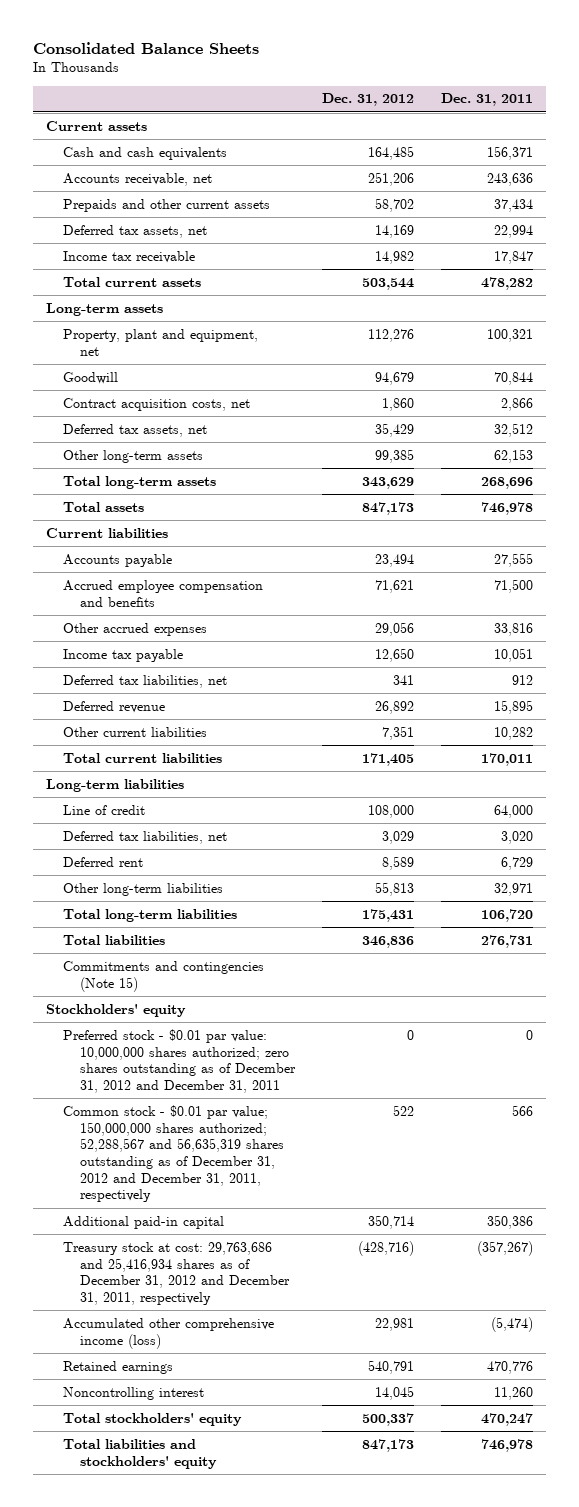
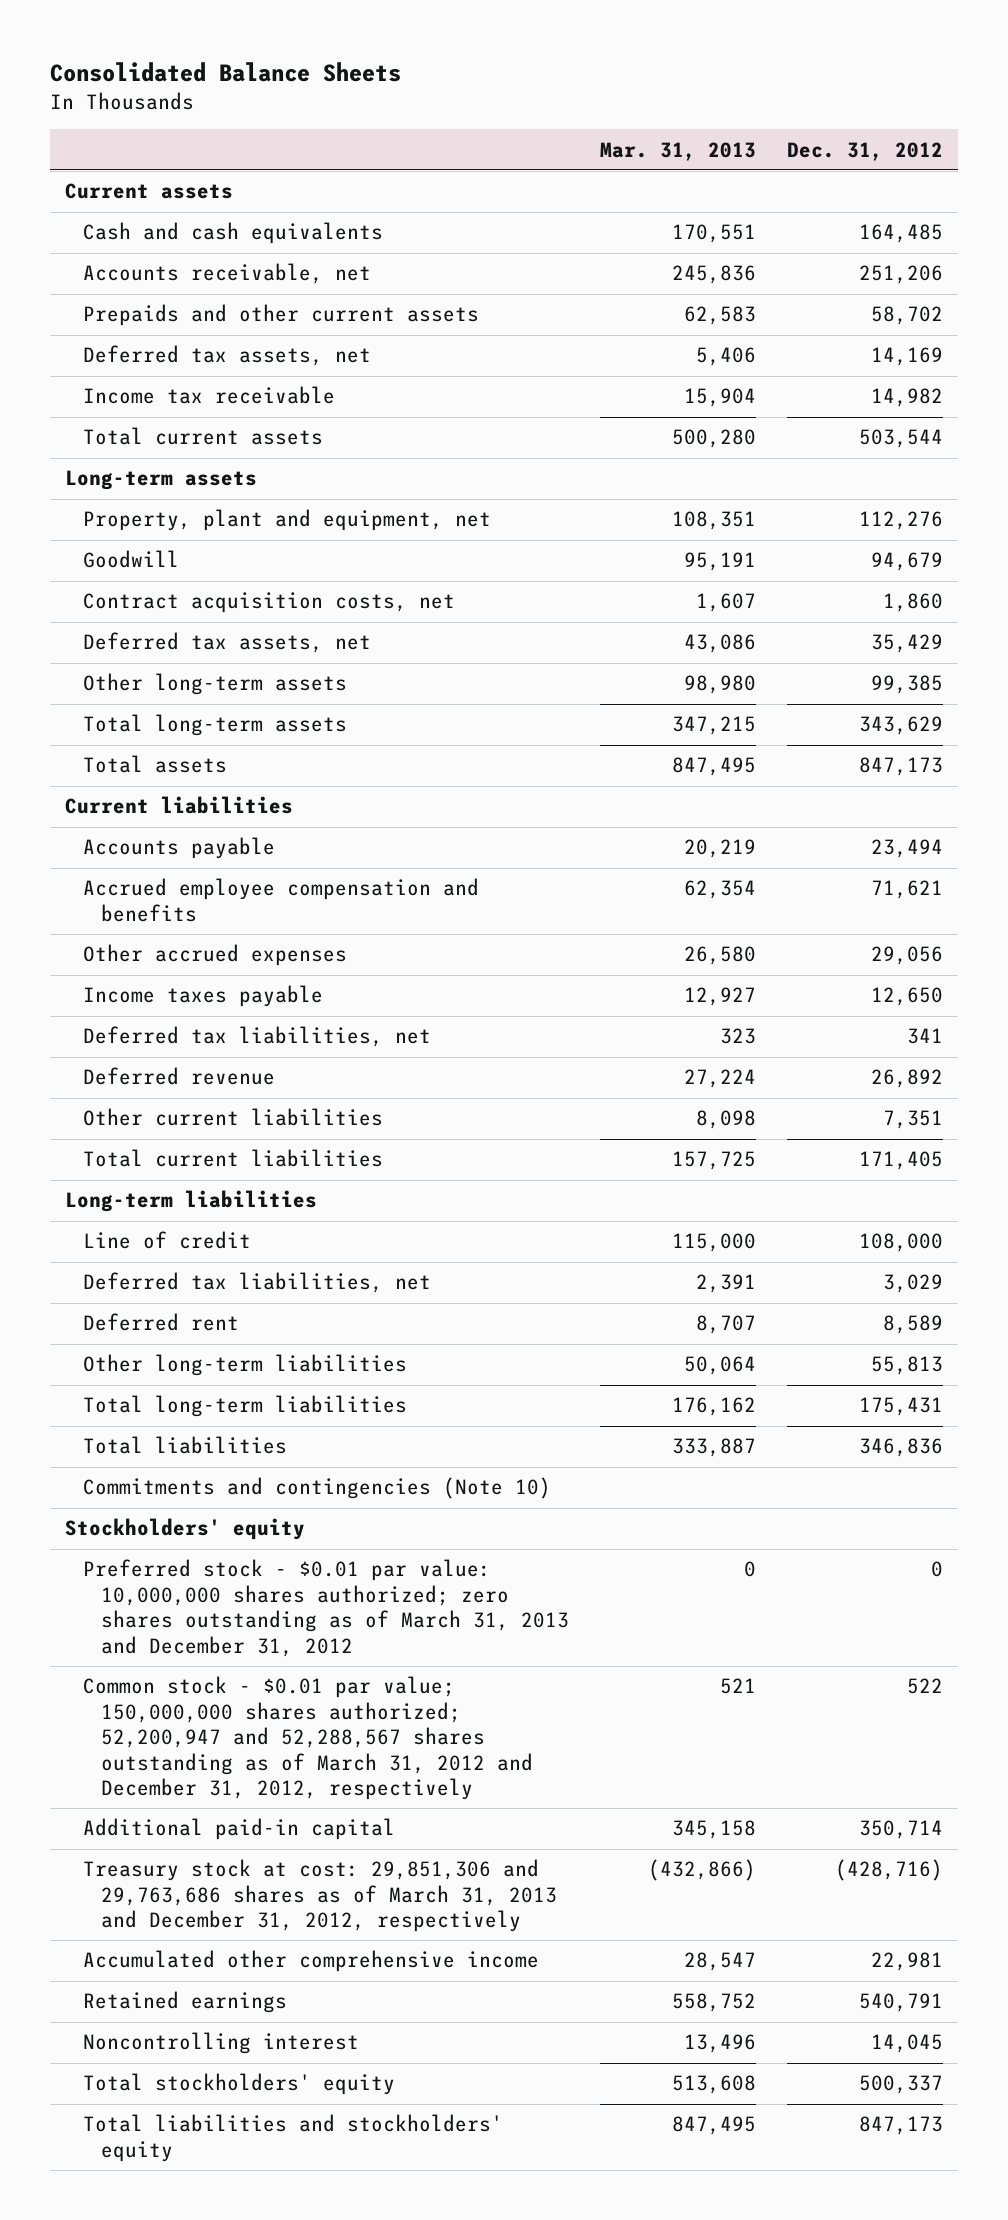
[440,93,533,107] Dec. 31, 2011 -> none
none -> [600,141,757,161] Mar. 31, 2013
[63,648,184,662] Income tax payable -> [83,985,324,1008] Income taxes payable
[63,960,265,992] Commitments and contingencies (Note 15) -> [83,1477,552,1500] Commitments and contingencies (Note 10)
[63,1028,297,1093] Preferred stock - $0.01 par value: 10,000,000 shares authorized; zero shares outstanding as of December 31, 2012 and December 31, 2011 -> [83,1559,570,1657] Preferred stock - $0.01 par value: 10,000,000 shares authorized; zero shares outstanding as of March 31, 2013 and December 31, 2012
[63,1104,285,1203] Common stock - $0.01 par value; 150,000,000 shares authorized; 52,288,567 and 56,635,319 shares outstanding as of December 31, 2012 and December 31, 2011, respectively -> [83,1676,534,1801] Common stock - $0.01 par value; 150,000,000 shares authorized; 52,200,947 and 52,288,567 shares outstanding as of March 31, 2012 and December 31, 2012, respectively
[63,1241,291,1305] Treasury stock at cost: 29,763,686 and 25,416,934 shares as of December 31, 2012 and December 31, 2011, respectively -> [83,1859,558,1933] Treasury stock at cost: 29,851,306 and 29,763,686 shares as of March 31, 2013 and December 31, 2012, respectively
[63,1317,275,1349] Accumulated other comprehensive income (loss) -> [83,1950,540,1973] Accumulated other comprehensive income

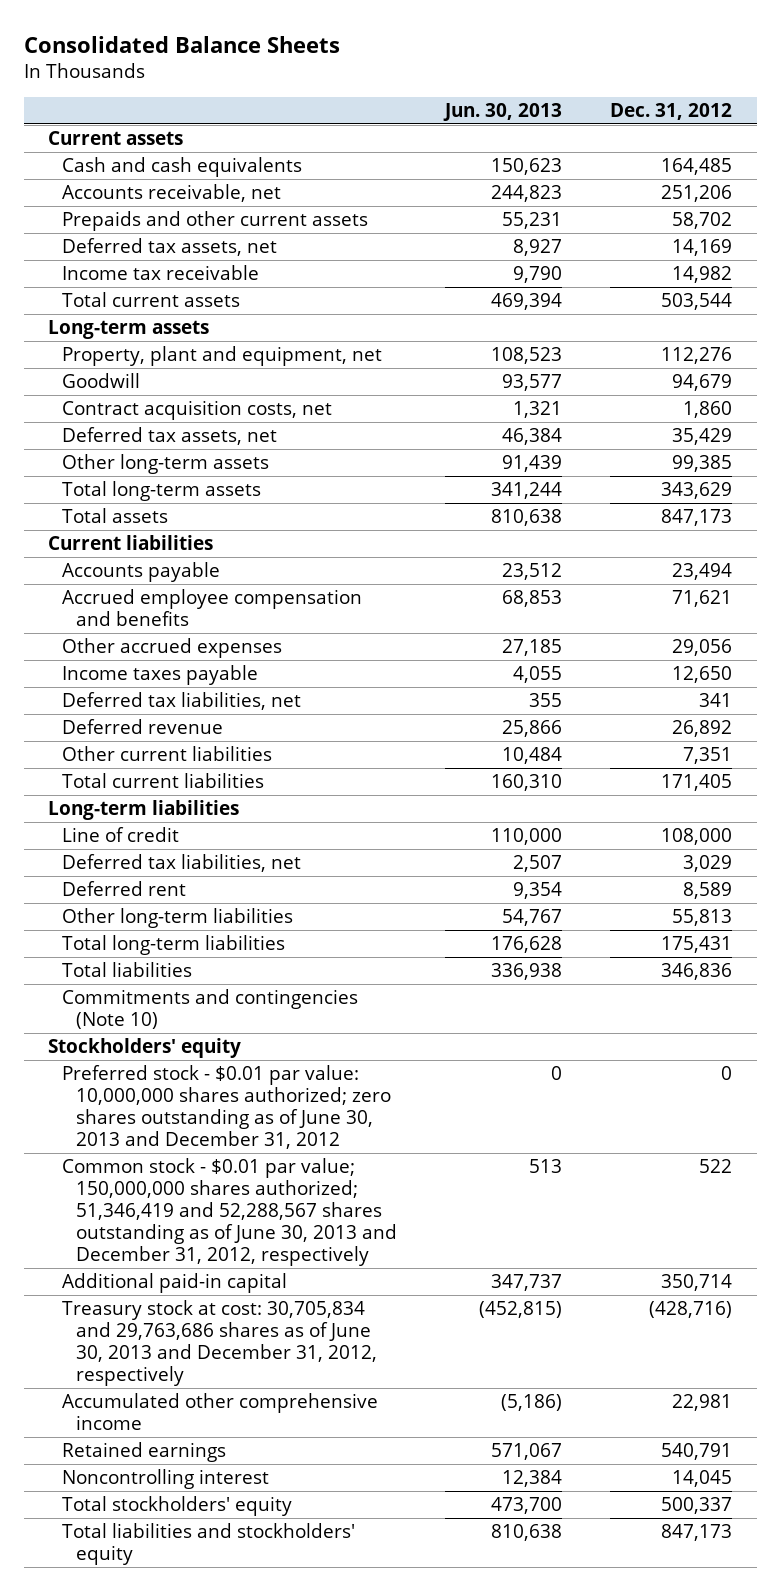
[600,141,757,161] Mar. 31, 2013 -> none
none -> [442,102,562,121] Jun. 30, 2013
[83,1559,570,1657] Preferred stock - $0.01 par value: 10,000,000 shares authorized; zero shares outstanding as of March 31, 2013 and December 31, 2012 -> [61,1065,391,1150] Preferred stock - $0.01 par value: 10,000,000 shares authorized; zero shares outstanding as of June 30, 2013 and December 31, 2012
[83,1676,534,1801] Common stock - $0.01 par value; 150,000,000 shares authorized; 52,200,947 and 52,288,567 shares outstanding as of March 31, 2012 and December 31, 2012, respectively -> [61,1158,397,1267] Common stock - $0.01 par value; 150,000,000 shares authorized; 51,346,419 and 52,288,567 shares outstanding as of June 30, 2013 and December 31, 2012, respectively
[83,1859,558,1933] Treasury stock at cost: 29,851,306 and 29,763,686 shares as of March 31, 2013 and December 31, 2012, respectively -> [61,1300,377,1387] Treasury stock at cost: 30,705,834 and 29,763,686 shares as of June 30, 2013 and December 31, 2012, respectively

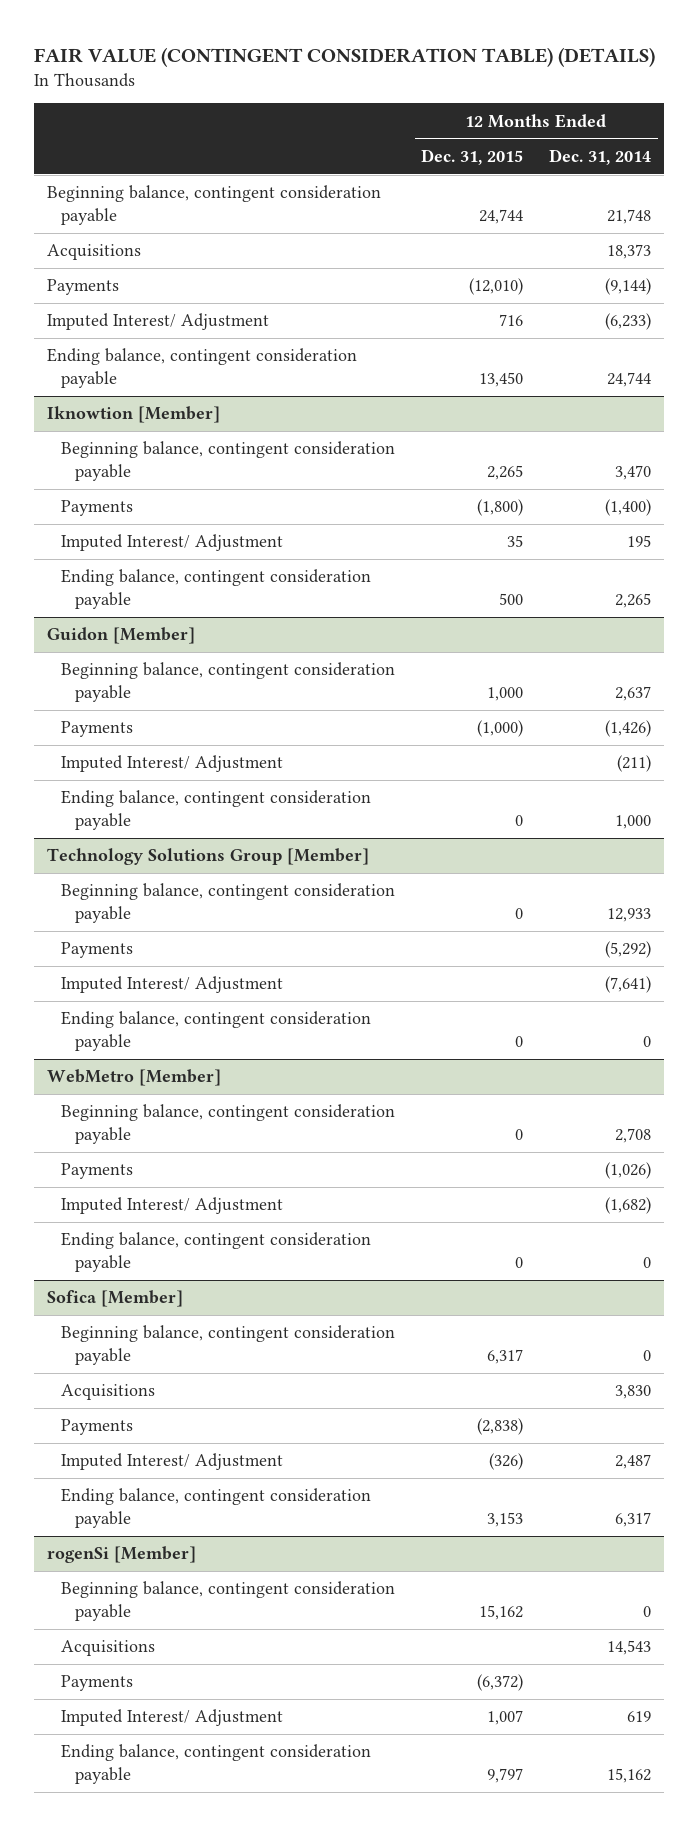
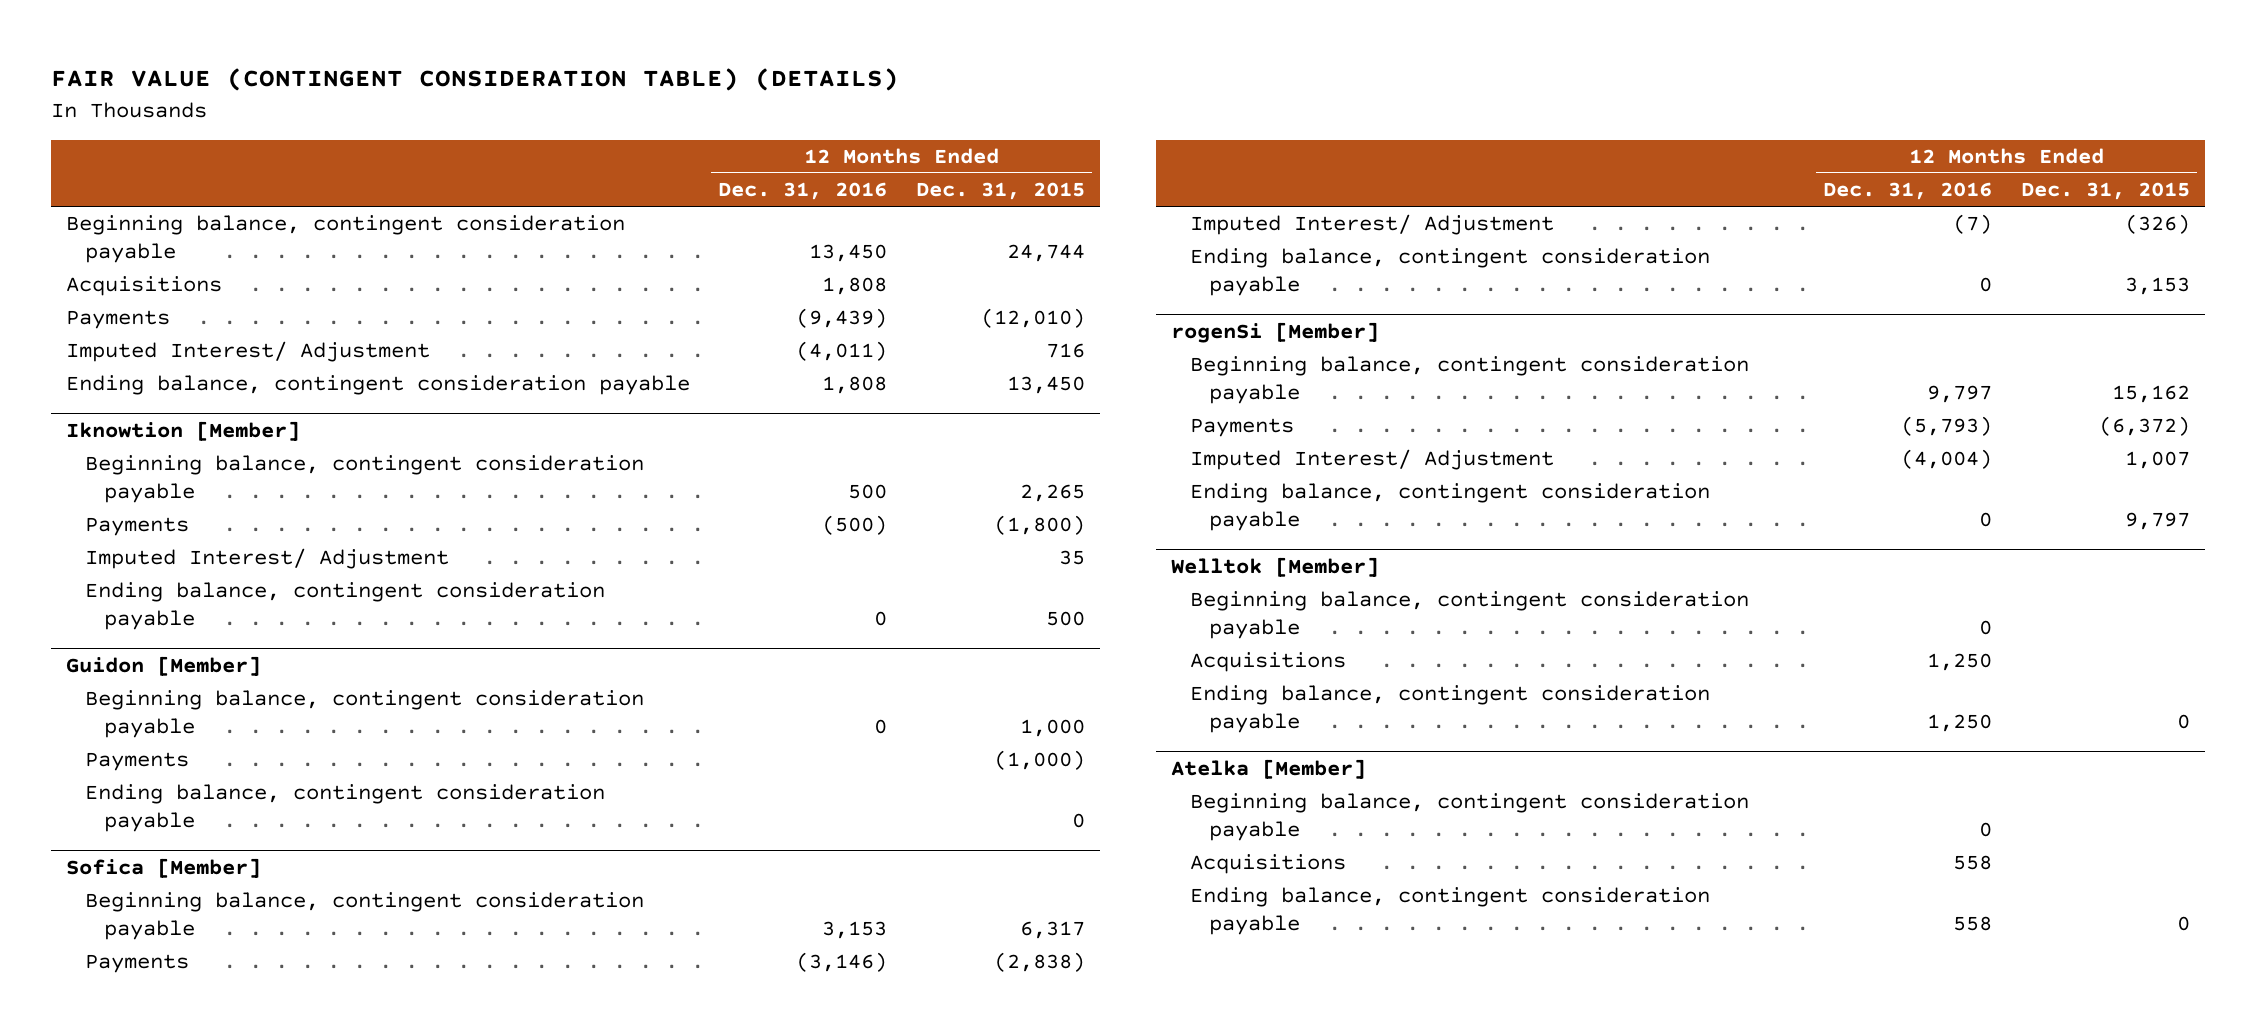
[549,149,652,166] Dec. 31, 2014 -> none
none -> [718,182,888,201] Dec. 31, 2016
[61,755,284,773] Imputed Interest/ Adjustment -> none
[47,848,370,866] Technology Solutions Group [Member] -> none
[61,883,396,923] Beginning balance, contingent consideration payable -> none
[61,942,134,959] Payments -> none
[61,976,284,994] Imputed Interest/ Adjustment -> none
[61,1011,372,1051] Ending balance, contingent consideration payable -> none
[47,1069,222,1087] WebMetro [Member] -> none
[61,1104,396,1144] Beginning balance, contingent consideration payable -> none
[61,1163,134,1180] Payments -> none
[61,1197,284,1215] Imputed Interest/ Adjustment -> none
[61,1232,372,1272] Ending balance, contingent consideration payable -> none
[61,1384,156,1401] Acquisitions -> none
[61,1640,156,1657] Acquisitions -> none
none -> [1170,557,1379,578] Welltok [Member]
none -> [1189,591,1749,639] Beginning balance, contingent consideration payable
none -> [1189,652,1346,673] Acquisitions
none -> [1189,685,1710,733] Ending balance, contingent consideration payable
none -> [1170,759,1366,780] Atelka [Member]
none -> [1189,793,1749,841] Beginning balance, contingent consideration payable
none -> [1189,854,1346,875] Acquisitions
none -> [1189,887,1710,935] Ending balance, contingent consideration payable

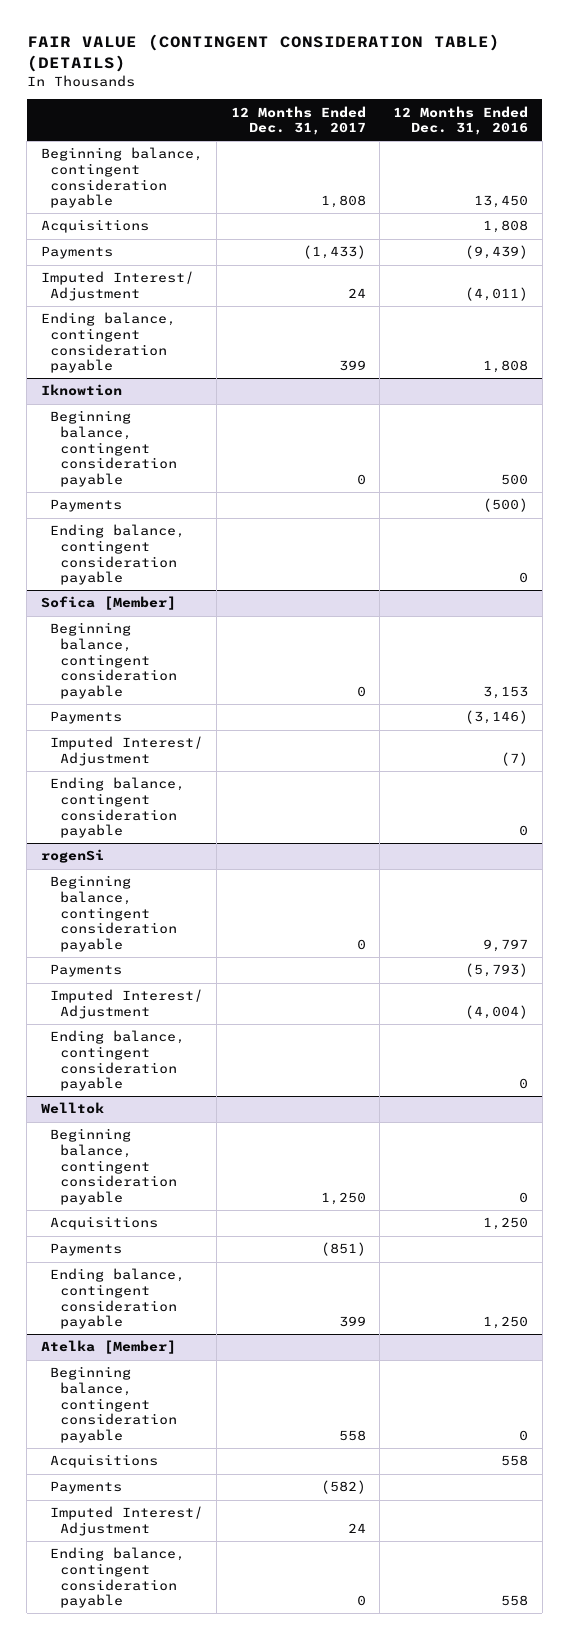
[916,182,1086,201] Dec. 31, 2015 -> none
none -> [230,105,366,136] 12 Months Ended Dec. 31, 2017
[65,421,300,442] Iknowtion [Member] -> [40,384,122,397] Iknowtion
[84,548,449,570] Imputed Interest/ Adjustment -> none
[65,656,261,677] Guidon [Member] -> none
[84,690,644,738] Beginning balance, contingent consideration payable -> none
[84,752,189,772] Payments -> none
[84,784,605,832] Ending balance, contingent consideration payable -> none
[1170,322,1379,344] rogenSi [Member] -> [40,849,104,864] rogenSi
[1170,557,1379,578] Welltok [Member] -> [40,1102,104,1115] Welltok
none -> [50,1243,123,1257] Payments
none -> [50,1481,123,1495] Payments
none -> [50,1506,204,1537] Imputed Interest/ Adjustment

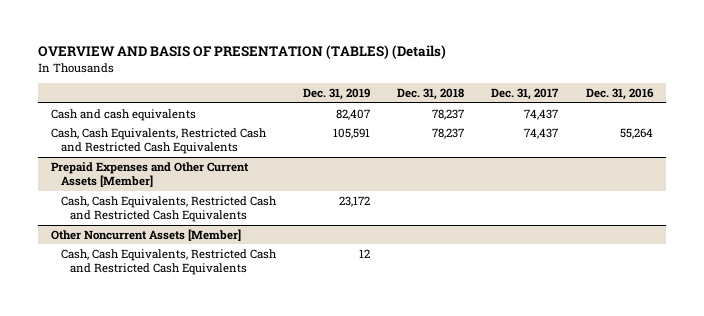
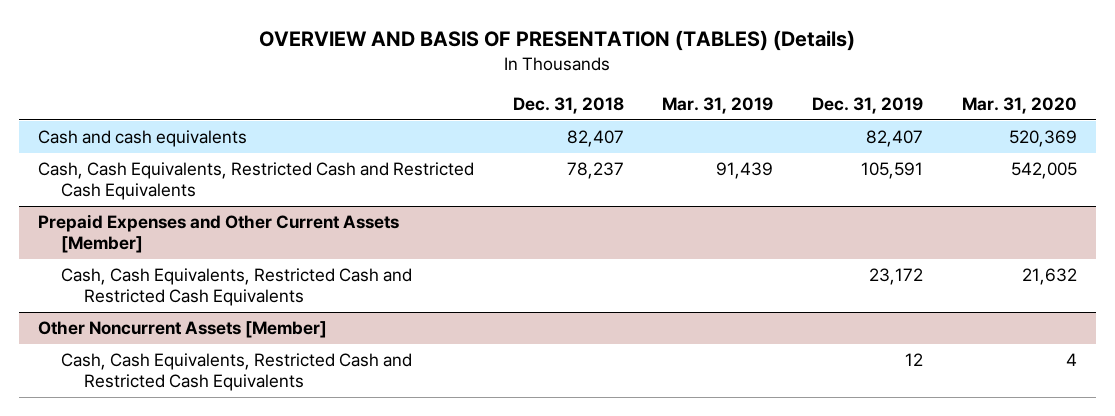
[491,88,560,101] Dec. 31, 2017 -> none
[585,88,654,101] Dec. 31, 2016 -> none
none -> [662,96,774,114] Mar. 31, 2019
none -> [961,96,1077,114] Mar. 31, 2020
[432,108,465,120] 78,237 -> [566,130,624,148] 82,407

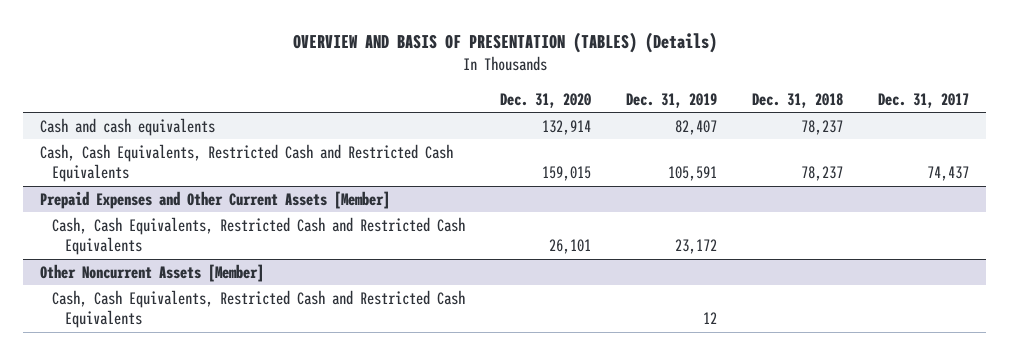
[662,96,774,114] Mar. 31, 2019 -> none
[961,96,1077,114] Mar. 31, 2020 -> none
none -> [500,92,592,108] Dec. 31, 2020
none -> [878,92,970,108] Dec. 31, 2017
[566,130,624,148] 82,407 -> [801,119,844,135] 78,237

